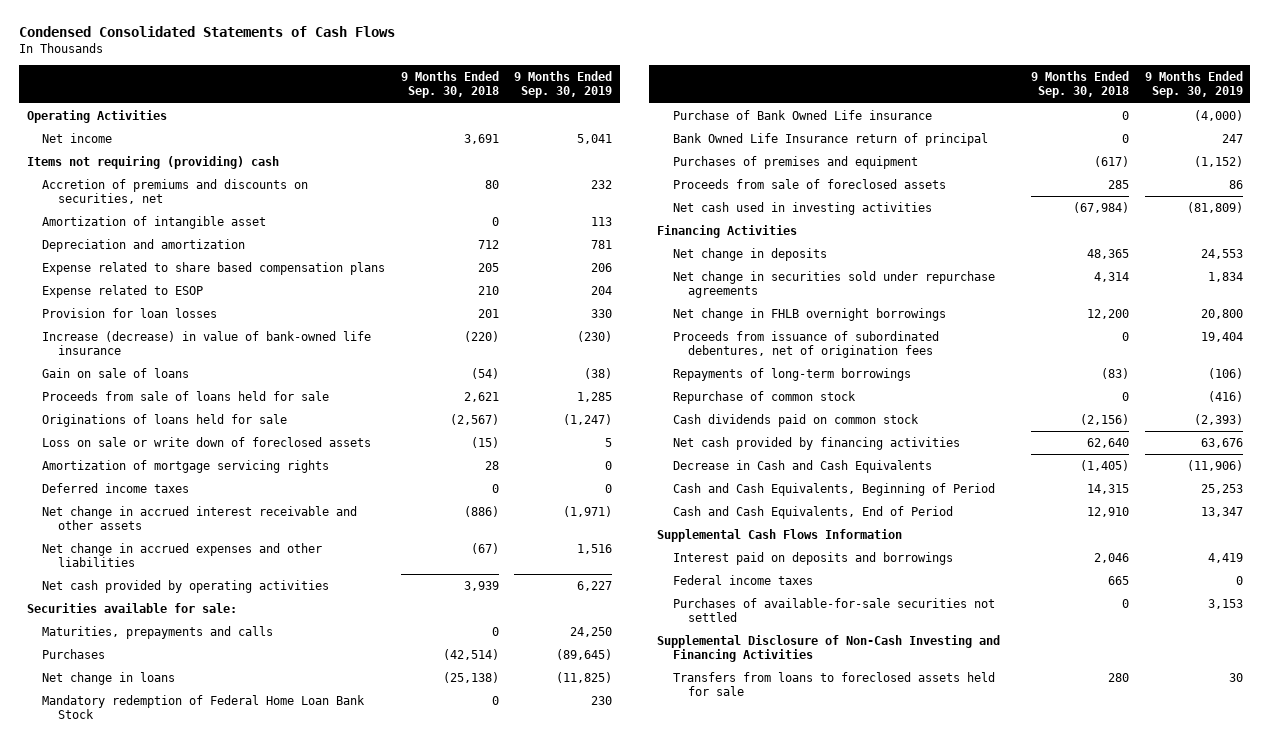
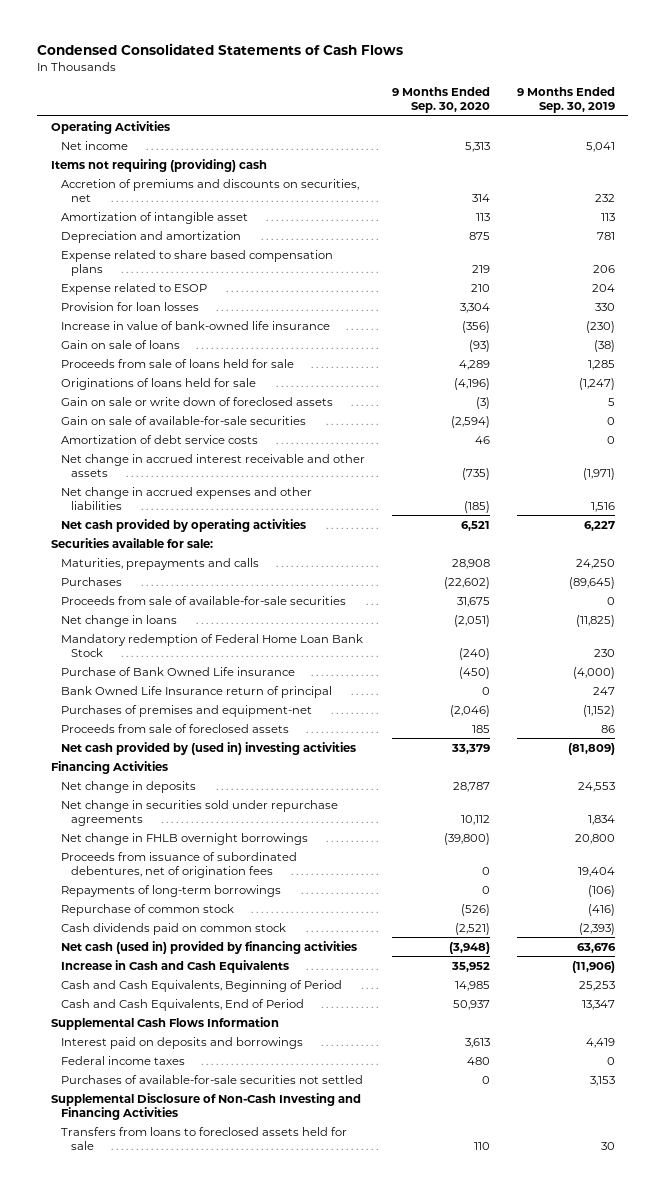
[400,71,499,99] 9 Months Ended Sep. 30, 2018 -> none
none -> [391,87,490,114] 9 Months Ended Sep. 30, 2020
[42,331,372,356] Increase (decrease) in value of bank-owned life insurance -> [60,320,330,330] Increase in value of bank-owned life insurance
[42,460,330,474] Amortization of mortgage servicing rights -> none
[42,483,190,494] Deferred income taxes -> none
[42,437,372,448] Loss on sale or write down of foreclosed assets -> [60,396,333,406] Gain on sale or write down of foreclosed assets
none -> [60,415,306,425] Gain on sale of available-for-sale securities
none -> [60,434,258,444] Amortization of debt service costs
none -> [60,595,346,605] Proceeds from sale of available-for-sale securities
[672,156,918,170] Purchases of premises and equipment -> [60,704,312,717] Purchases of premises and equipment-net
[672,202,932,216] Net cash used in investing activities -> [60,741,356,755] Net cash provided by (used in) investing activities
[672,437,960,451] Net cash provided by financing activities -> [60,940,357,954] Net cash (used in) provided by financing activities
[672,460,932,474] Decrease in Cash and Cash Equivalents -> [60,959,289,973] Increase in Cash and Cash Equivalents

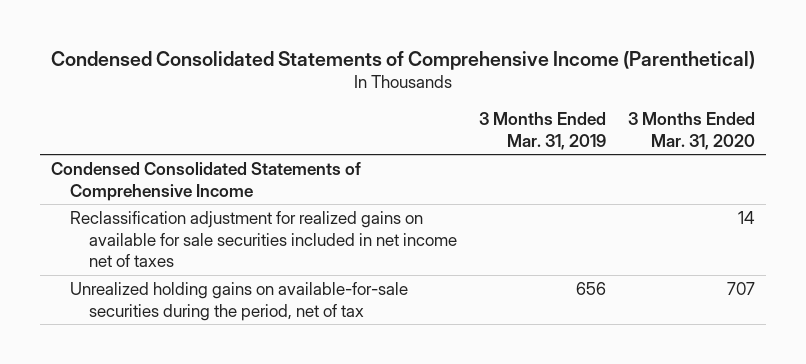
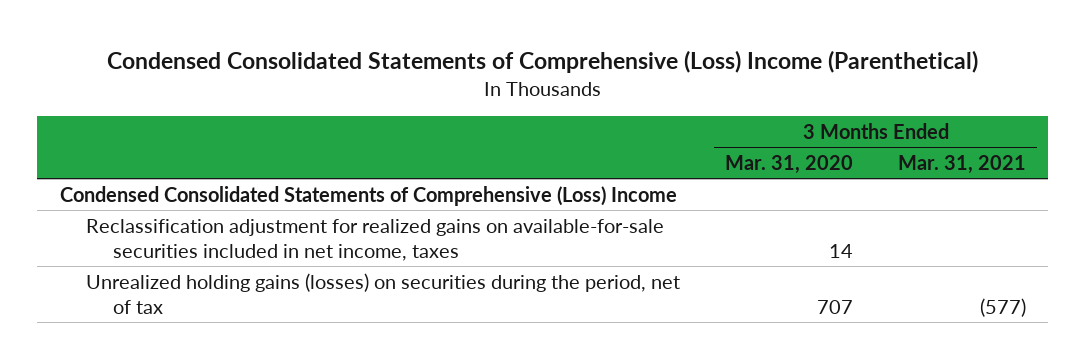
[50,50,755,70] Condensed Consolidated Statements of Comprehensive Income (Parenthetical) -> [106,49,978,73] Condensed Consolidated Statements of Comprehensive (Loss) Income (Parenthetical)
[478,111,606,150] 3 Months Ended Mar. 31, 2019 -> none
none -> [898,155,1027,175] Mar. 31, 2021
[50,161,361,201] Condensed Consolidated Statements of Comprehensive Income -> [59,185,677,206] Condensed Consolidated Statements of Comprehensive (Loss) Income
[69,210,457,268] Reclassification adjustment for realized gains on available for sale securities included in net income net of taxes -> [86,218,665,262] Reclassification adjustment for realized gains on available-for-sale securities included in net income, taxes
[69,281,408,321] Unrealized holding gains on available-for-sale securities during the period, net of tax -> [86,272,681,315] Unrealized holding gains (losses) on securities during the period, net of tax

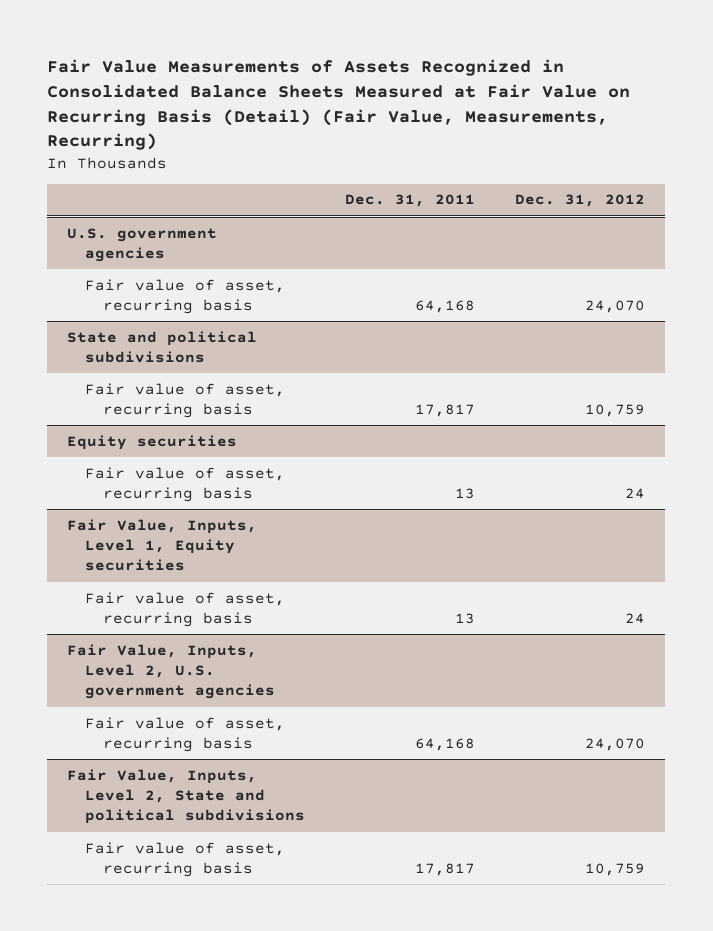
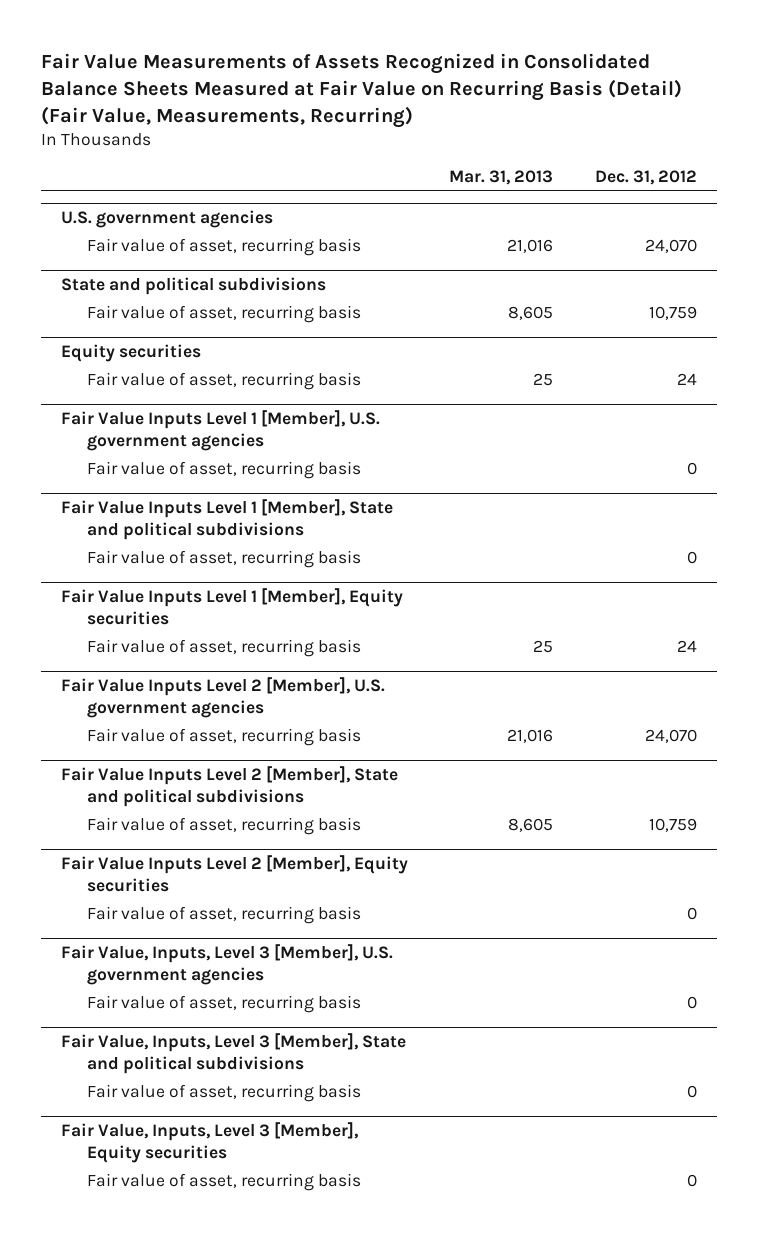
[345,194,476,208] Dec. 31, 2011 -> none
none -> [449,170,554,186] Mar. 31, 2013
none -> [61,409,381,451] Fair Value Inputs Level 1 [Member], U.S. government agencies
none -> [87,460,362,479] Fair value of asset, recurring basis
none -> [61,498,394,540] Fair Value Inputs Level 1 [Member], State and political subdivisions
none -> [87,549,362,568] Fair value of asset, recurring basis
[67,518,258,572] Fair Value, Inputs, Level 1, Equity securities -> [61,587,404,625] Fair Value Inputs Level 1 [Member], Equity securities
[67,643,276,700] Fair Value, Inputs, Level 2, U.S. government agencies -> [61,676,386,718] Fair Value Inputs Level 2 [Member], U.S. government agencies
[67,768,306,825] Fair Value, Inputs, Level 2, State and political subdivisions -> [61,765,399,807] Fair Value Inputs Level 2 [Member], State and political subdivisions
none -> [61,854,409,892] Fair Value Inputs Level 2 [Member], Equity securities
none -> [87,905,362,924] Fair value of asset, recurring basis
none -> [61,943,394,985] Fair Value, Inputs, Level 3 [Member], U.S. government agencies
none -> [87,994,362,1013] Fair value of asset, recurring basis
none -> [61,1032,407,1074] Fair Value, Inputs, Level 3 [Member], State and political subdivisions
none -> [87,1083,362,1102] Fair value of asset, recurring basis
none -> [61,1121,359,1163] Fair Value, Inputs, Level 3 [Member], Equity securities
none -> [87,1172,362,1191] Fair value of asset, recurring basis

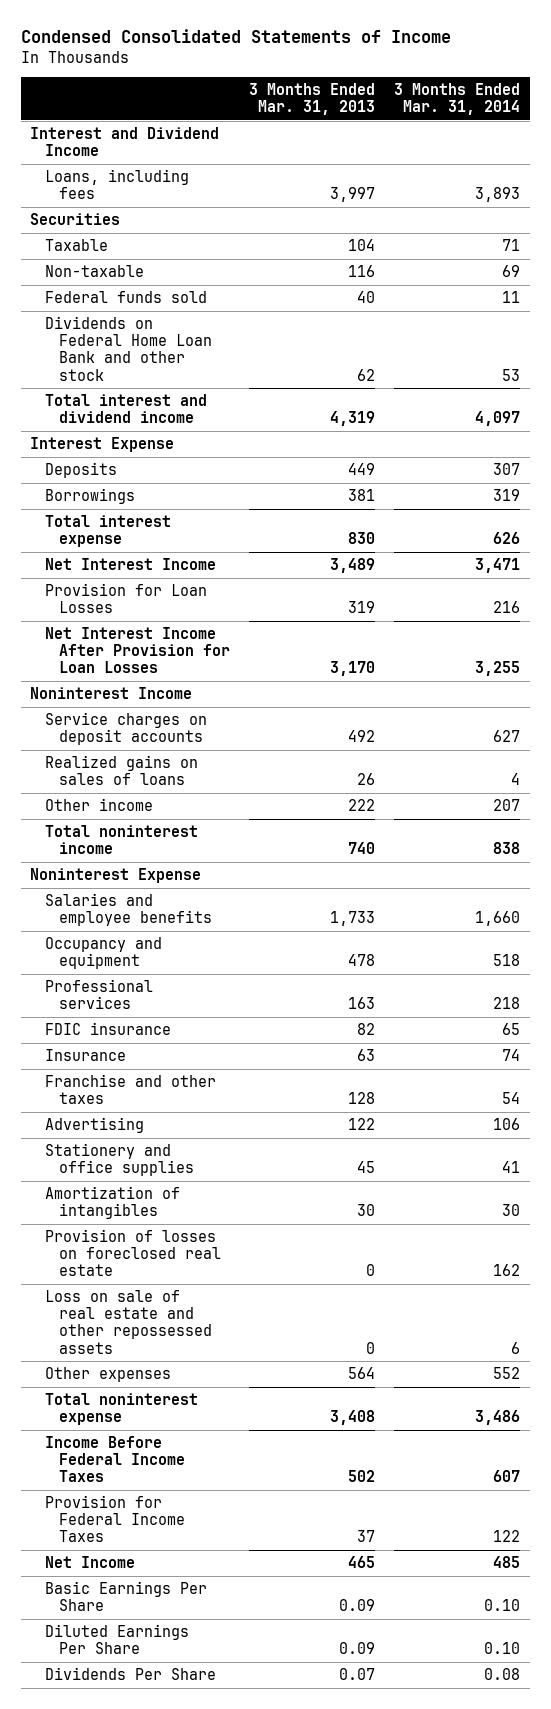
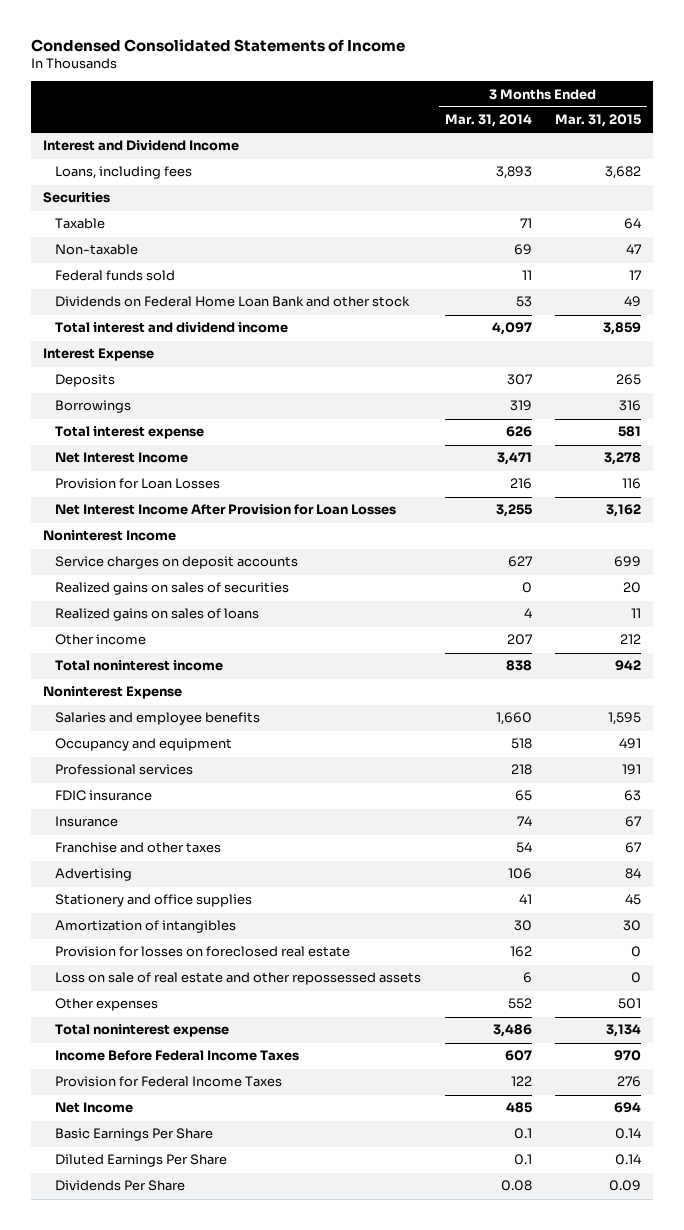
[249,83,376,116] 3 Months Ended Mar. 31, 2013 -> none
none -> [555,114,642,128] Mar. 31, 2015
none -> [55,582,290,596] Realized gains on sales of securities
[44,1229,221,1277] Provision of losses on foreclosed real estate -> [55,946,351,958] Provision for losses on foreclosed real estate
[484,1599,521,1612] 0.10 -> [513,1128,532,1140] 0.1
[484,1642,521,1655] 0.10 -> [513,1154,532,1166] 0.1

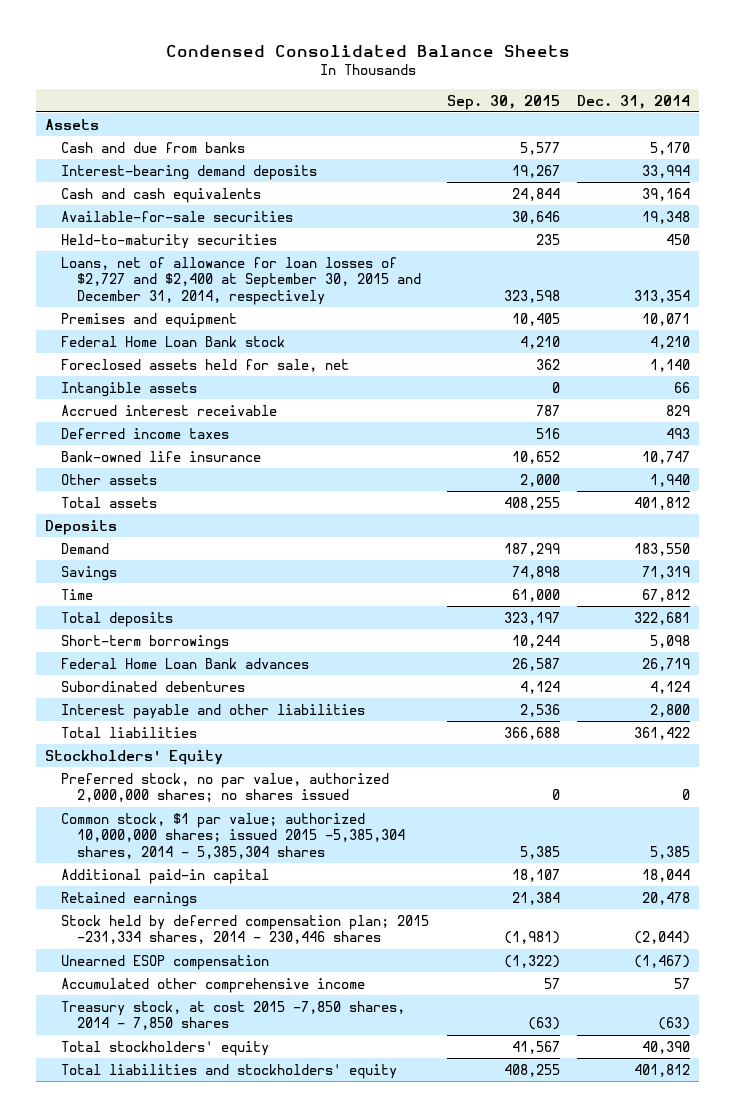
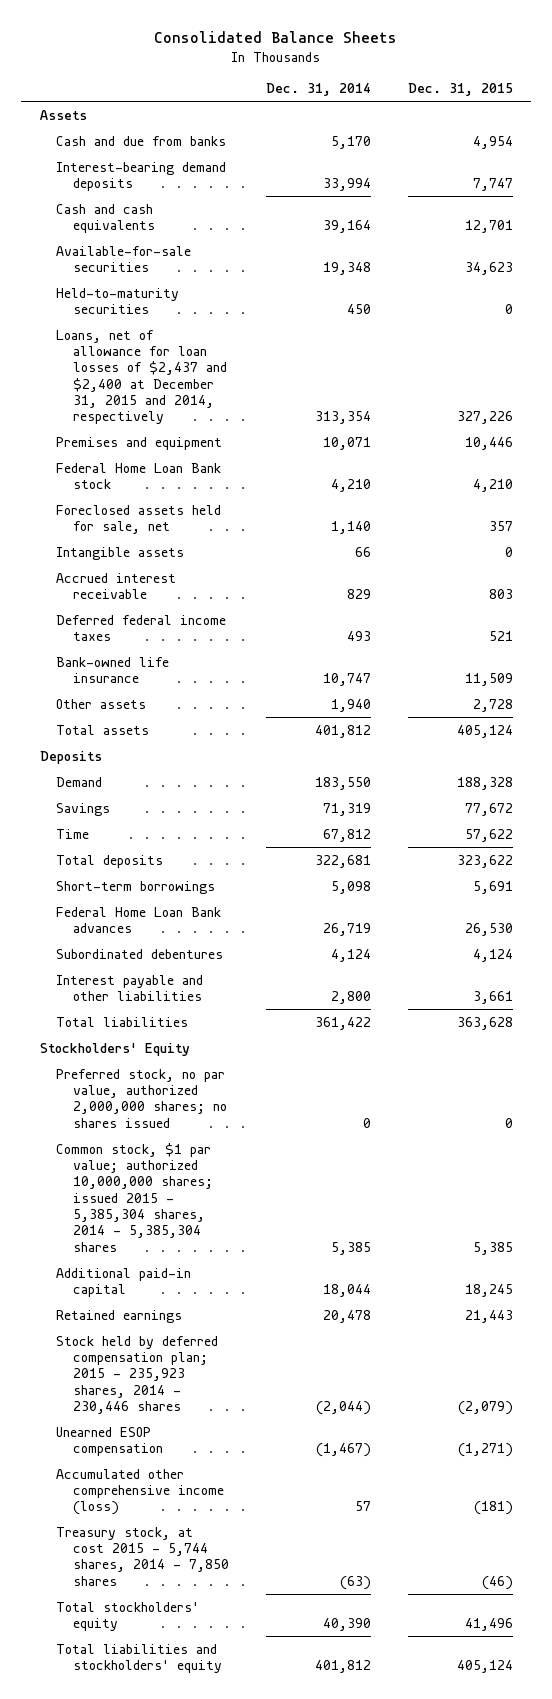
[165,45,570,58] Condensed Consolidated Balance Sheets -> [154,30,398,43] Consolidated Balance Sheets
[446,94,560,110] Sep. 30, 2015 -> none
none -> [407,83,513,97] Dec. 31, 2015
[60,256,421,305] Loans, net of allowance for loan losses of $2,727 and $2,400 at September 30, 2015 and December 31, 2014, respectively -> [56,329,227,425] Loans, net of allowance for loan losses of $2,437 and $2,400 at December 31, 2015 and 2014, respectively
[60,427,229,439] Deferred income taxes -> [56,614,227,641] Deferred federal income taxes
[60,812,405,859] Common stock, $1 par value; authorized 10,000,000 shares; issued 2015 -5,385,304 shares, 2014 - 5,385,304 shares -> [56,1142,213,1252] Common stock, $1 par value; authorized 10,000,000 shares; issued 2015 - 5,385,304 shares, 2014 - 5,385,304 shares
[60,914,429,945] Stock held by deferred compensation plan; 2015 -231,334 shares, 2014 - 230,446 shares -> [56,1335,219,1415] Stock held by deferred compensation plan; 2015 - 235,923 shares, 2014 - 230,446 shares
[60,977,365,993] Accumulated other comprehensive income -> [56,1468,224,1516] Accumulated other comprehensive income (loss)
[60,1000,405,1031] Treasury stock, at cost 2015 -7,850 shares, 2014 - 7,850 shares -> [56,1526,229,1586] Treasury stock, at cost 2015 - 5,744 shares, 2014 - 7,850 shares

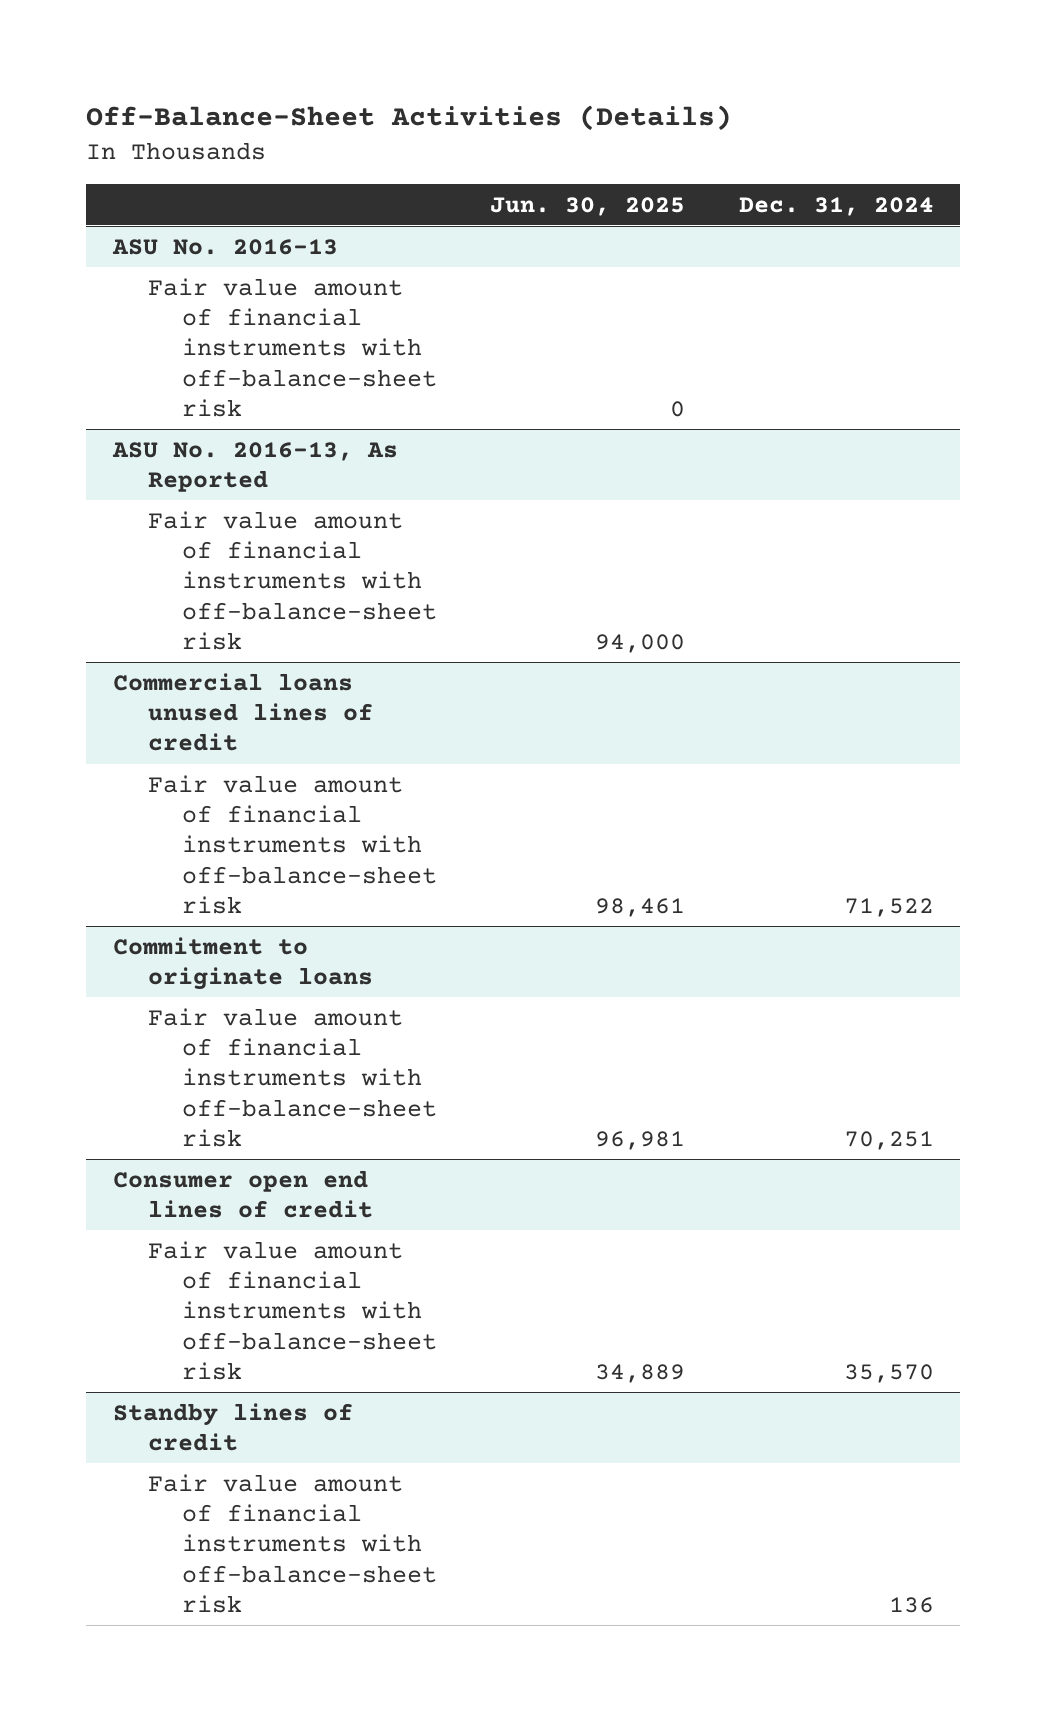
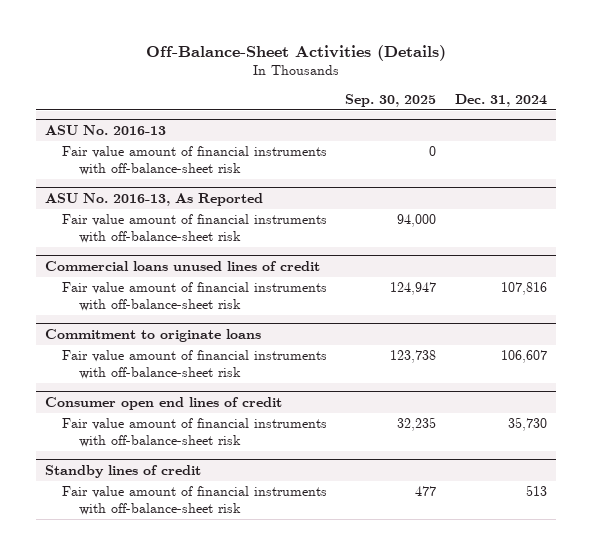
[490,196,686,216] Jun. 30, 2025 -> none
none -> [345,93,437,107] Sep. 30, 2025
[843,898,934,918] 71,522 -> [500,282,547,296] 107,816
[843,1131,934,1151] 70,251 -> [500,350,547,364] 106,607
[843,1364,934,1384] 35,570 -> [507,417,547,432] 35,730
[888,1597,934,1614] 136 -> [525,485,547,497] 513

